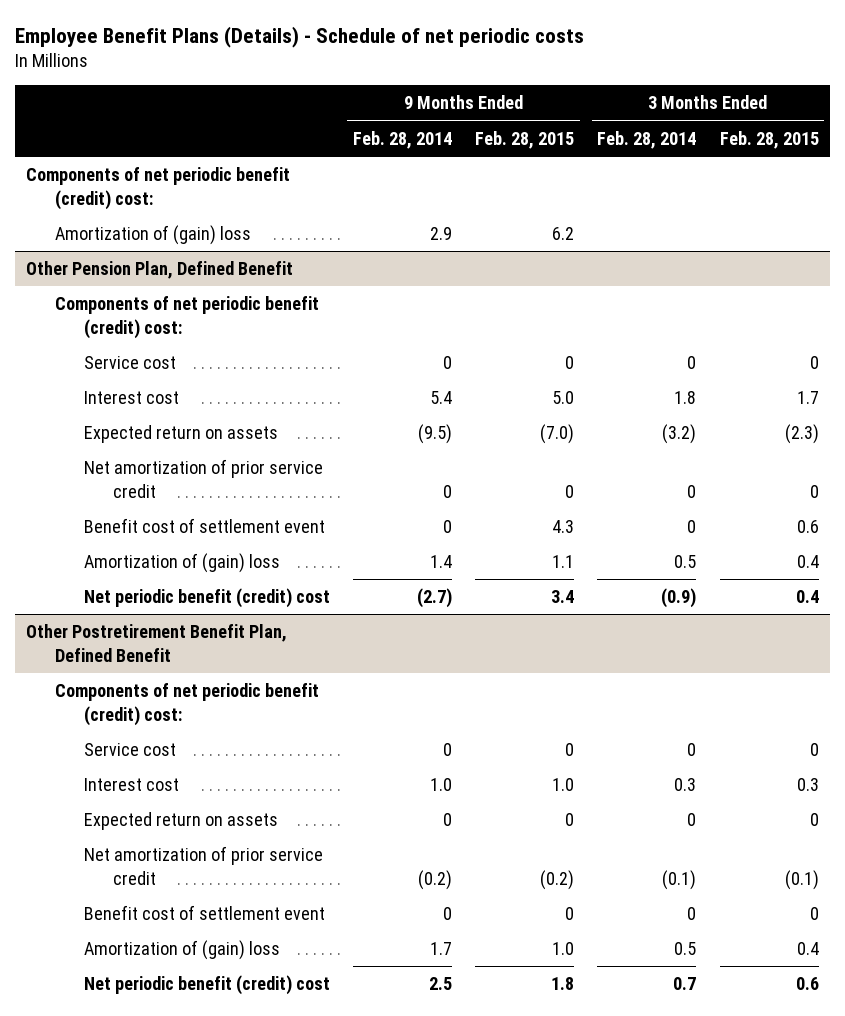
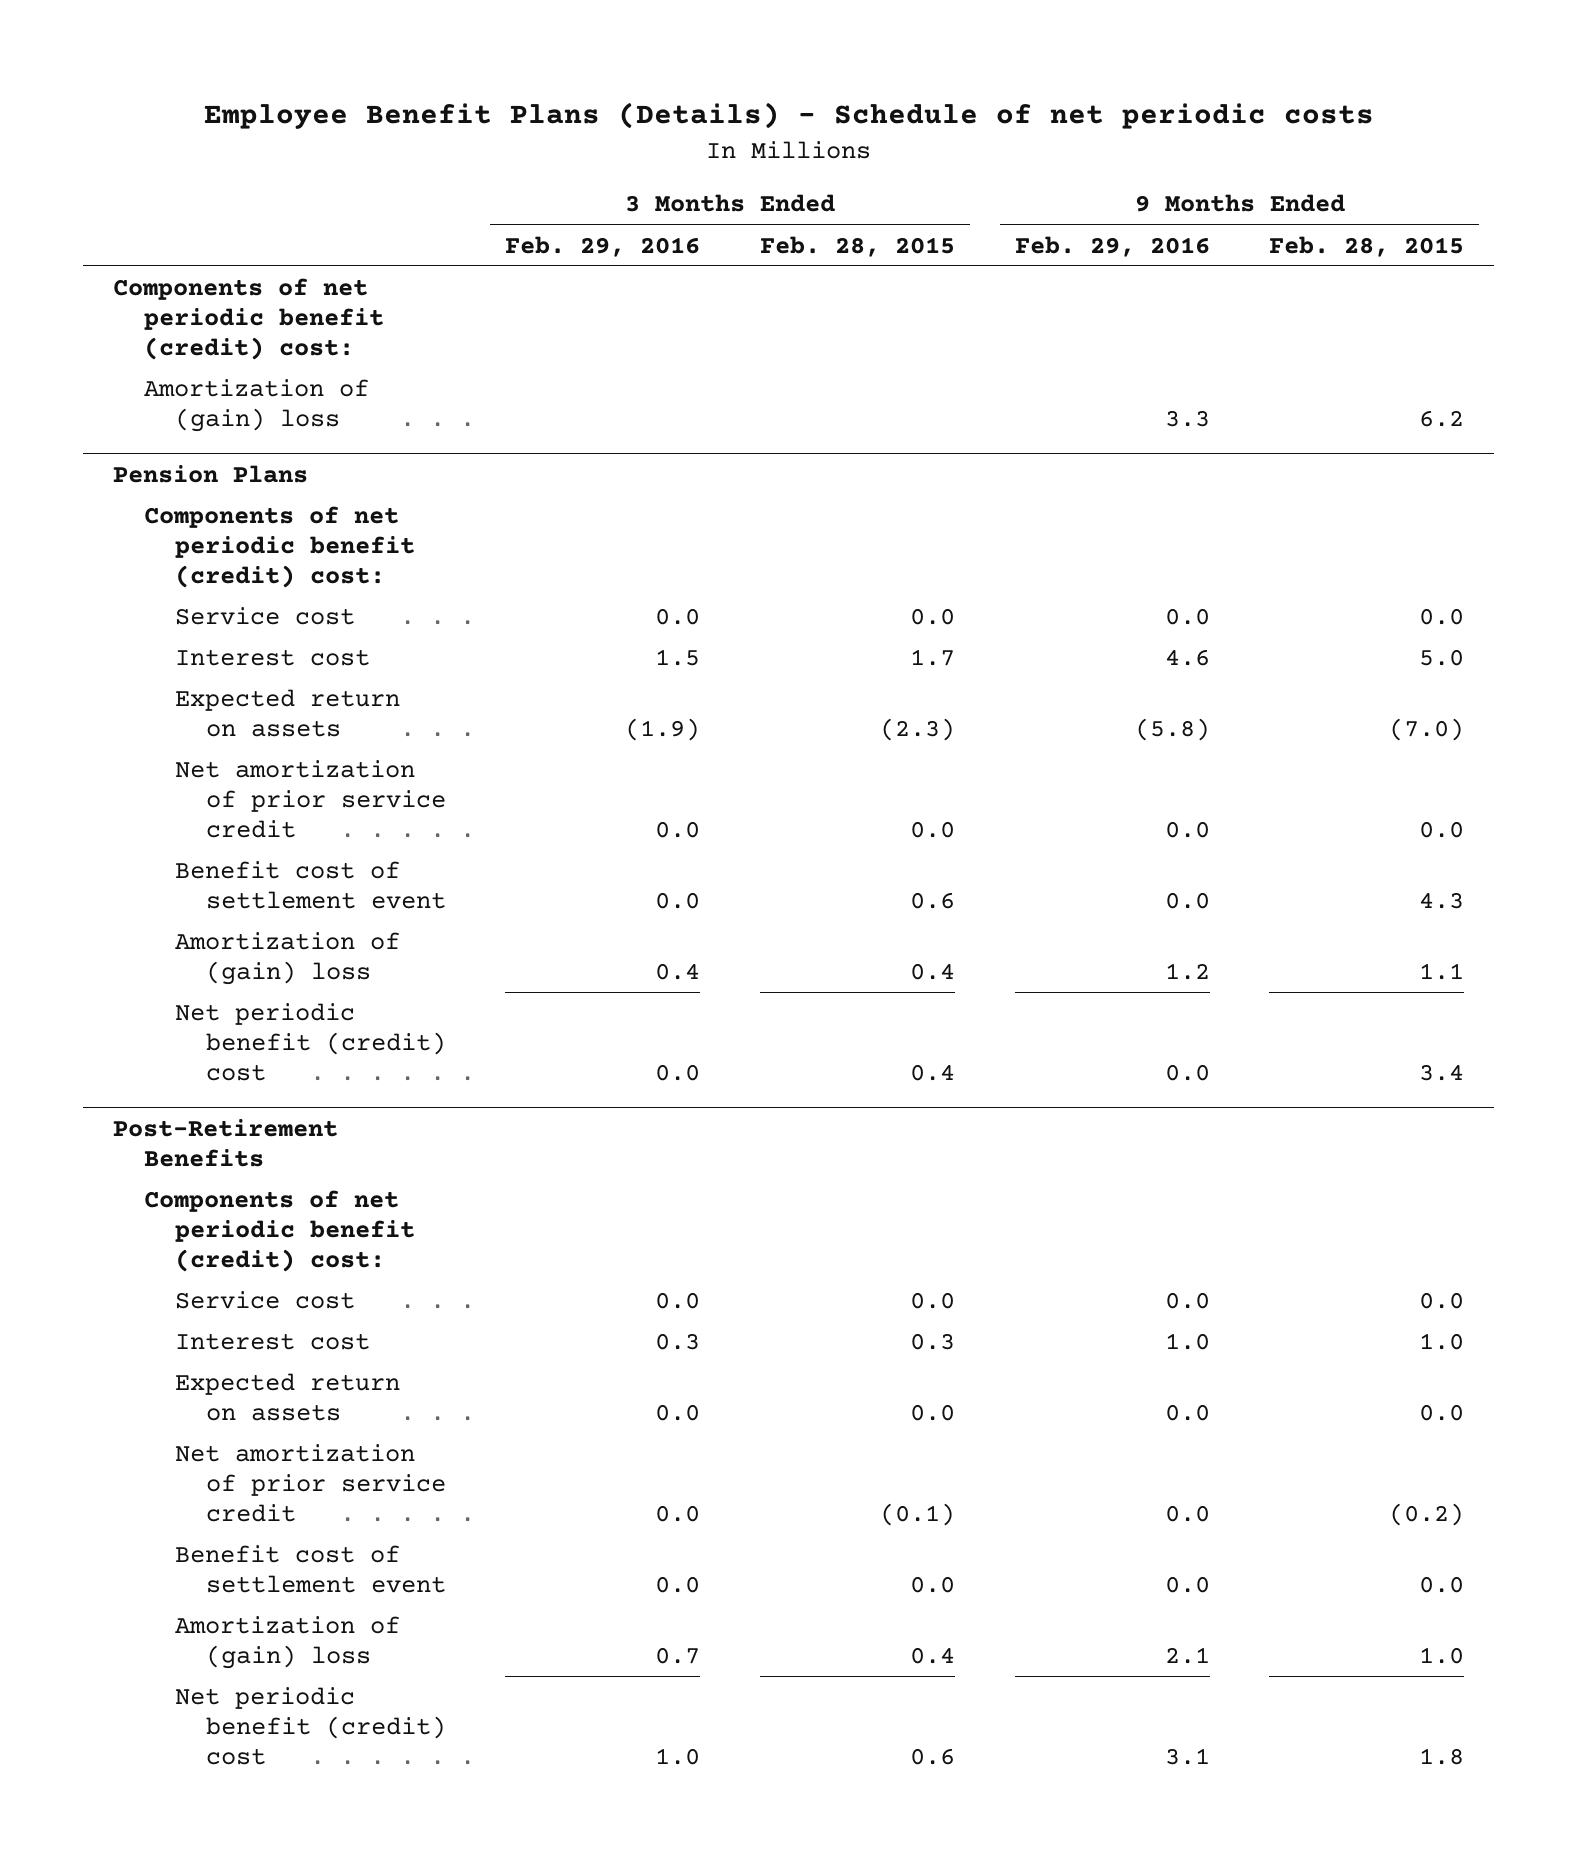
[352,130,452,149] Feb. 28, 2014 -> none
[597,130,697,149] Feb. 28, 2014 -> none
none -> [505,235,701,257] Feb. 29, 2016
none -> [1014,235,1210,257] Feb. 29, 2016
[26,261,294,280] Other Pension Plan, Defined Benefit -> [113,465,309,484] Pension Plans
[565,356,575,370] 0 -> [1419,608,1465,626] 0.0
[809,356,819,370] 0 -> [910,608,956,626] 0.0
[565,484,575,498] 0 -> [1419,820,1465,838] 0.0
[809,484,819,498] 0 -> [910,820,956,838] 0.0
[26,624,288,662] Other Postretirement Benefit Plan, Defined Benefit -> [113,1119,339,1167] Post-Retirement Benefits
[565,743,575,757] 0 -> [1419,1292,1465,1310] 0.0
[809,743,819,757] 0 -> [910,1292,956,1310] 0.0
[565,813,575,827] 0 -> [1419,1403,1465,1421] 0.0
[809,813,819,827] 0 -> [910,1403,956,1421] 0.0
[565,907,575,921] 0 -> [1419,1575,1465,1593] 0.0
[809,907,819,921] 0 -> [910,1575,956,1593] 0.0

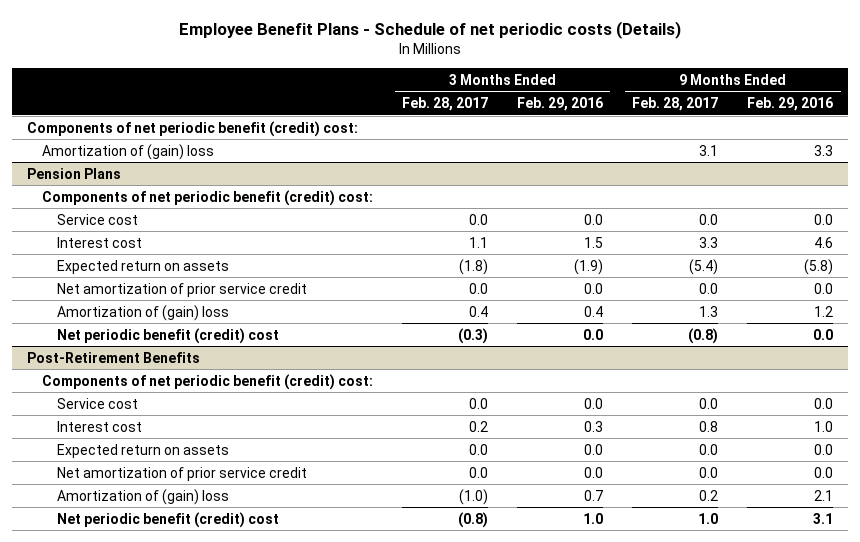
[203,102,1374,130] Employee Benefit Plans (Details) - Schedule of net periodic costs -> [179,20,682,39] Employee Benefit Plans - Schedule of net periodic costs (Details)
[760,235,956,257] Feb. 28, 2015 -> none
[1269,235,1465,257] Feb. 28, 2015 -> none
none -> [401,97,488,112] Feb. 28, 2017
none -> [632,97,719,112] Feb. 28, 2017
[174,861,446,909] Benefit cost of settlement event -> none
[174,1545,446,1593] Benefit cost of settlement event -> none

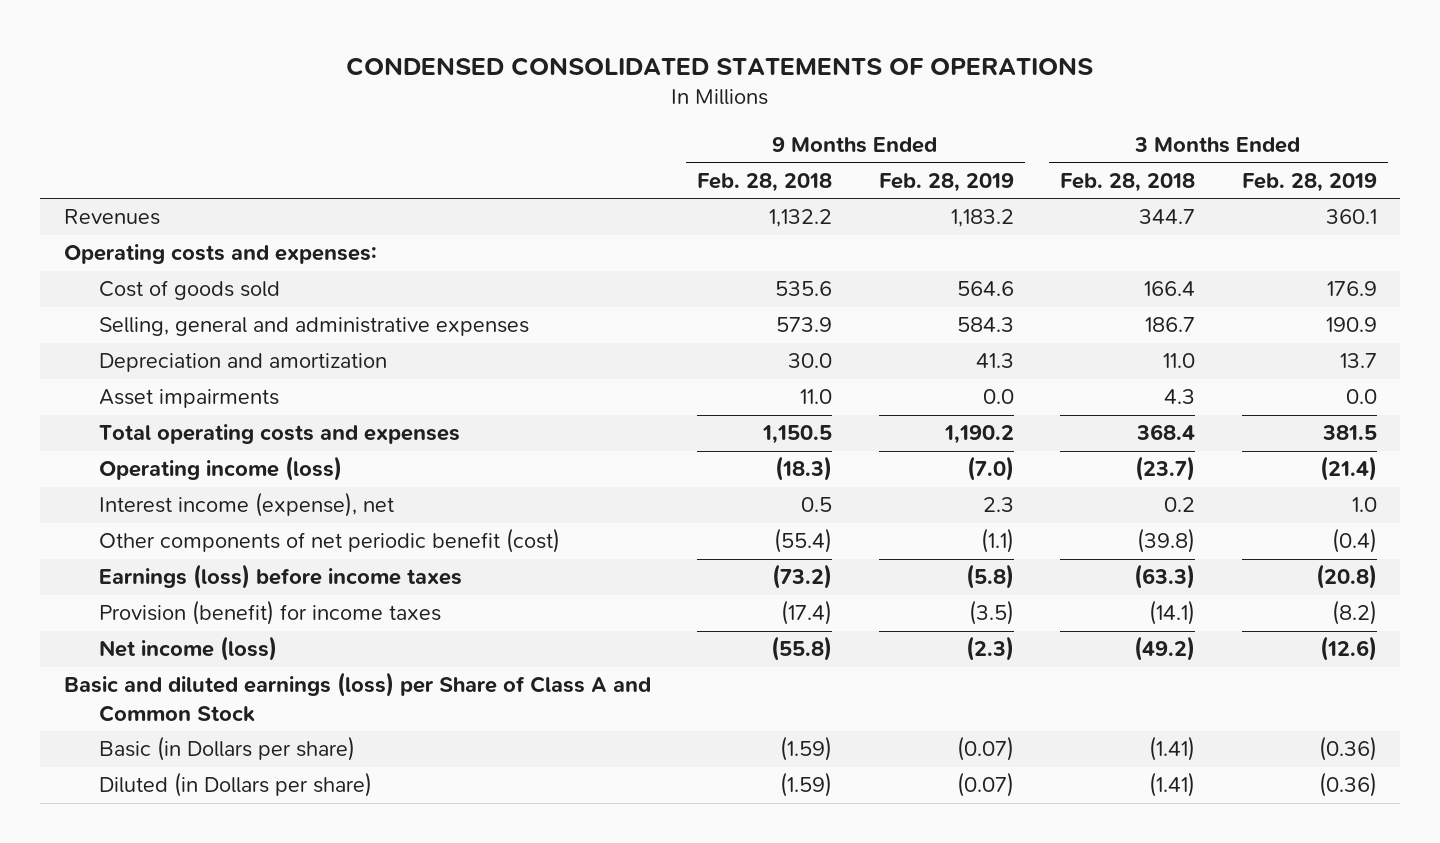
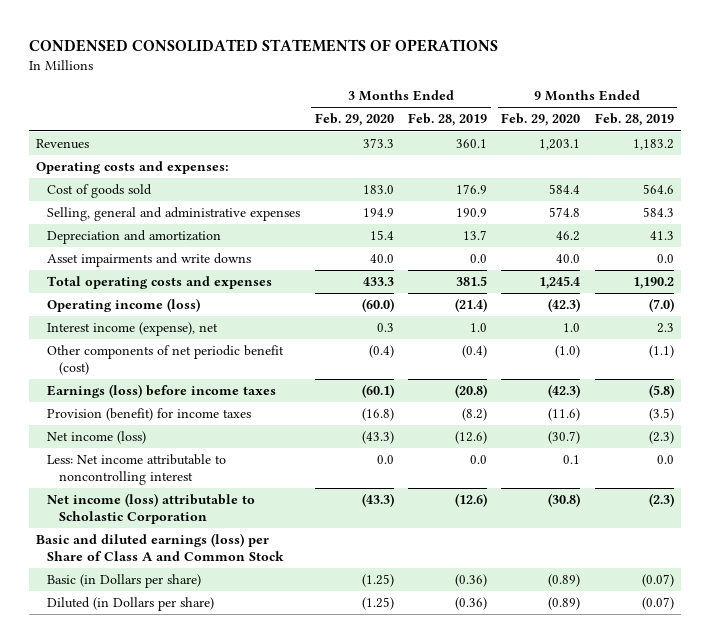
[697,172,833,192] Feb. 28, 2018 -> none
[1060,172,1196,192] Feb. 28, 2018 -> none
none -> [314,113,394,127] Feb. 29, 2020
none -> [501,113,581,127] Feb. 29, 2020
[98,389,279,409] Asset impairments -> [47,253,252,268] Asset impairments and write downs
none -> [47,454,227,486] Less: Net income attributable to noncontrolling interest
none -> [47,493,256,525] Net income (loss) attributable to Scholastic Corporation

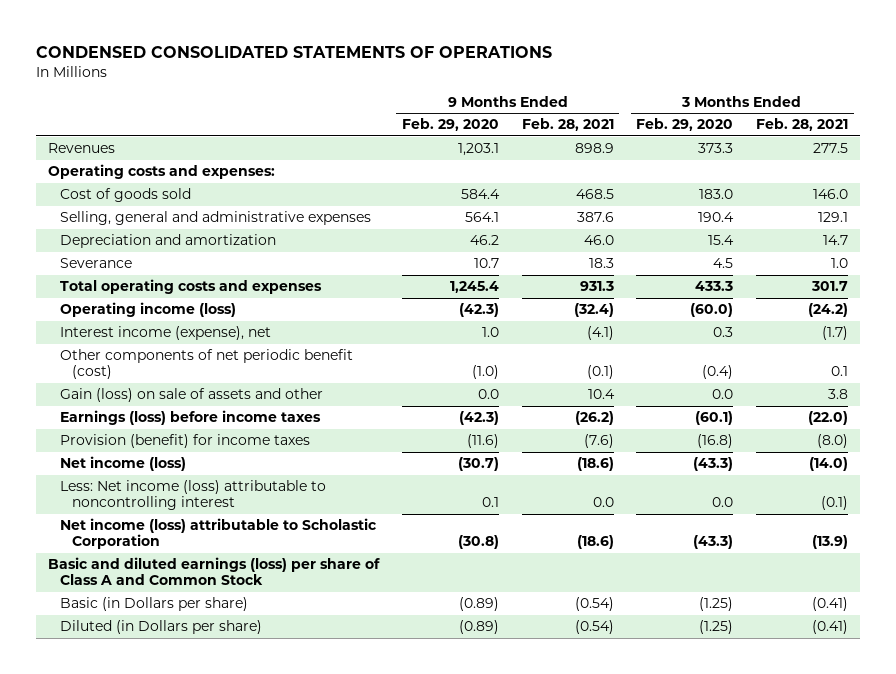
[408,113,488,127] Feb. 28, 2019 -> none
[594,113,674,127] Feb. 28, 2019 -> none
none -> [521,118,614,132] Feb. 28, 2021
none -> [756,118,849,132] Feb. 28, 2021
[362,208,394,218] 194.9 -> [698,212,735,223] 190.4
[549,207,581,218] 574.8 -> [464,212,499,223] 564.1
[47,253,252,268] Asset impairments and write downs -> none
none -> [60,258,133,269] Severance
none -> [60,388,324,403] Gain (loss) on sale of assets and other
[47,454,227,486] Less: Net income attributable to noncontrolling interest -> [60,480,327,511] Less: Net income (loss) attributable to noncontrolling interest
[36,533,285,562] Basic and diluted earnings (loss) per Share of Class A and Common Stock -> [47,557,380,586] Basic and diluted earnings (loss) per share of Class A and Common Stock

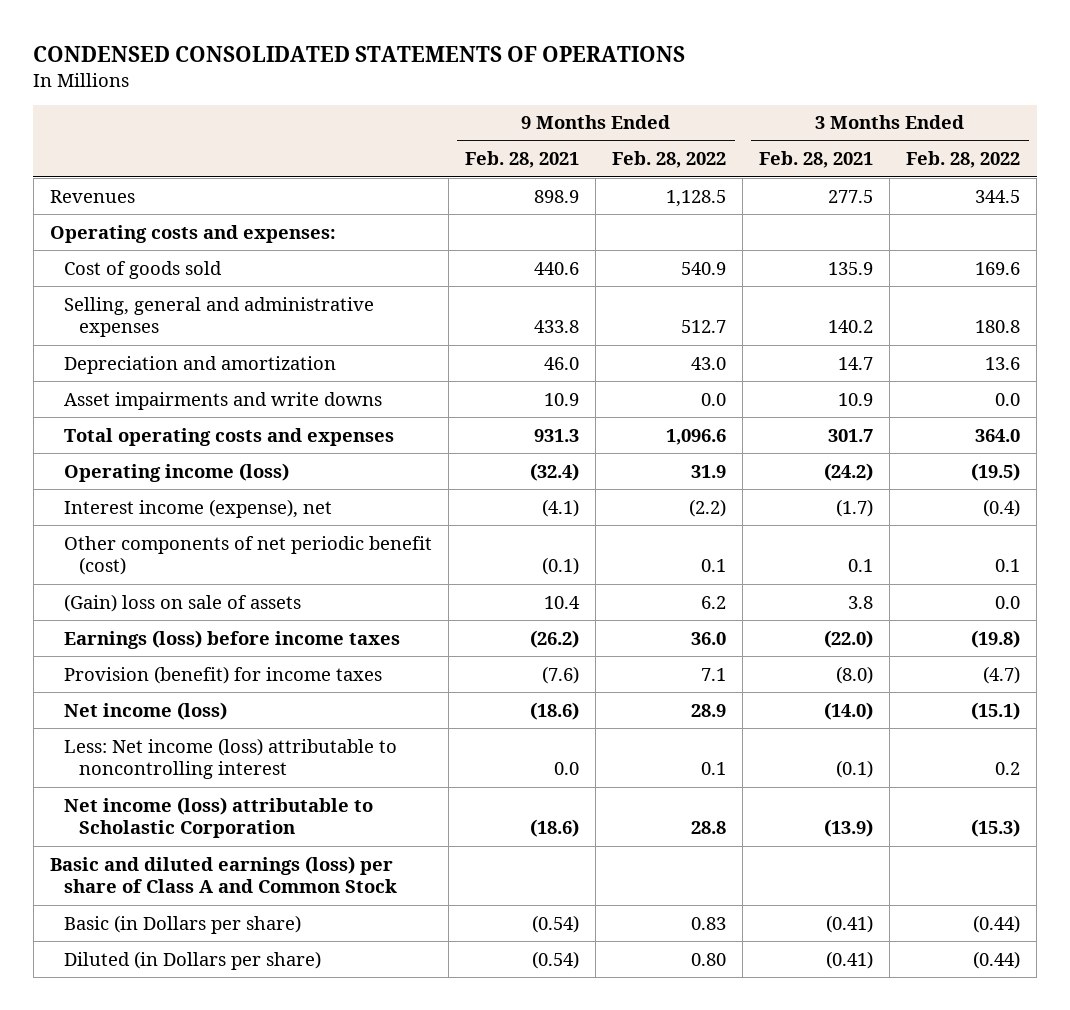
[401,118,499,132] Feb. 29, 2020 -> none
[636,118,734,132] Feb. 29, 2020 -> none
none -> [612,151,727,169] Feb. 28, 2022
none -> [906,151,1021,169] Feb. 28, 2022
[575,189,614,200] 468.5 -> [534,261,580,275] 440.6
[813,189,849,200] 146.0 -> [828,261,874,275] 135.9
[576,212,614,223] 387.6 -> [534,320,580,334] 433.8
[818,212,849,223] 129.1 -> [828,320,874,334] 140.2
[60,258,133,269] Severance -> none
none -> [64,391,383,410] Asset impairments and write downs
[60,388,324,403] Gain (loss) on sale of assets and other -> [64,593,302,612] (Gain) loss on sale of assets

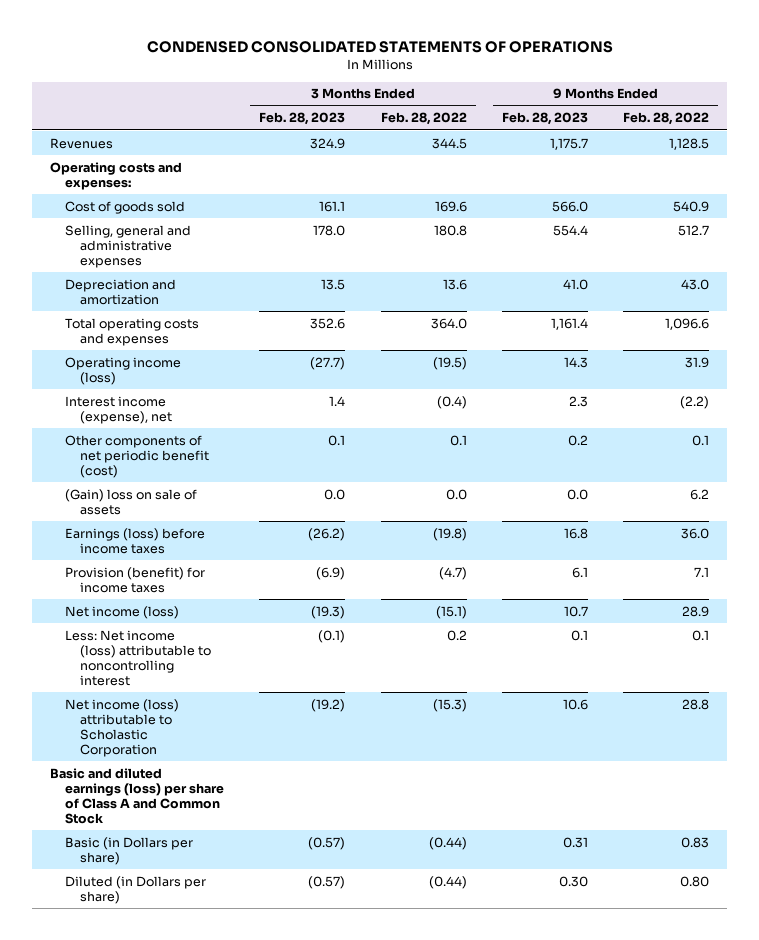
[465,151,580,169] Feb. 28, 2021 -> none
[759,151,874,169] Feb. 28, 2021 -> none
none -> [259,112,346,126] Feb. 28, 2023
none -> [502,112,589,126] Feb. 28, 2023
[64,391,383,410] Asset impairments and write downs -> none

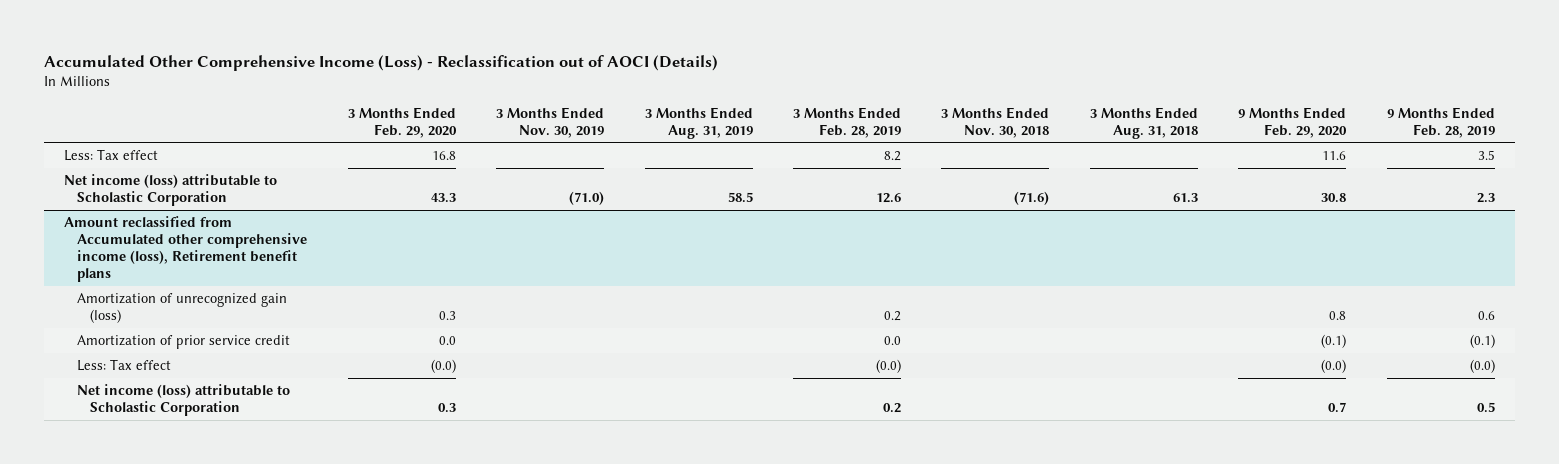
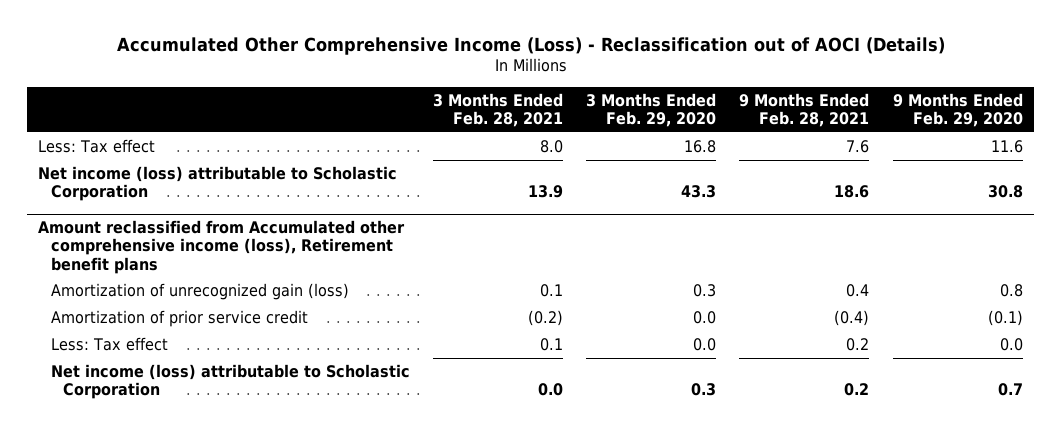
[496,106,605,138] 3 Months Ended Nov. 30, 2019 -> none
[644,106,753,139] 3 Months Ended Aug. 31, 2019 -> none
[793,106,902,138] 3 Months Ended Feb. 28, 2019 -> none
[941,106,1050,138] 3 Months Ended Nov. 30, 2018 -> none
[1089,106,1198,139] 3 Months Ended Aug. 31, 2018 -> none
[1386,106,1495,138] 9 Months Ended Feb. 28, 2019 -> none
none -> [433,92,564,127] 3 Months Ended Feb. 28, 2021
none -> [739,92,870,127] 9 Months Ended Feb. 28, 2021
[430,359,456,374] (0.0) -> [693,337,717,351] 0.0
[1321,359,1347,374] (0.0) -> [999,337,1023,351] 0.0

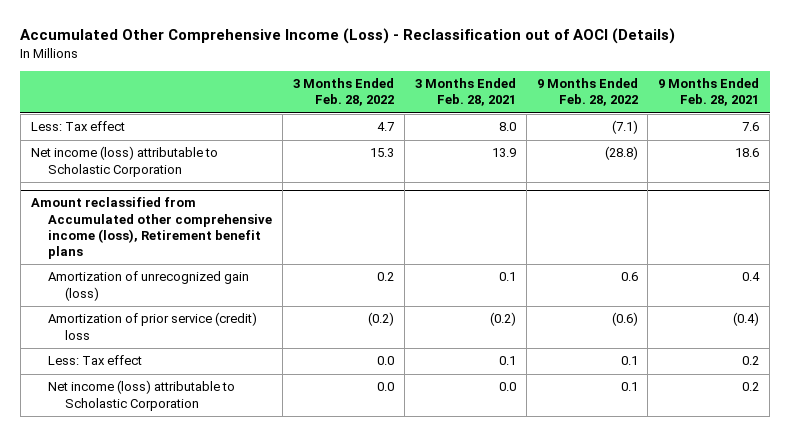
[586,92,717,127] 3 Months Ended Feb. 29, 2020 -> none
[892,92,1023,127] 9 Months Ended Feb. 29, 2020 -> none
none -> [292,78,394,107] 3 Months Ended Feb. 28, 2022
none -> [536,78,638,107] 9 Months Ended Feb. 28, 2022
[50,309,308,327] Amortization of prior service credit -> [47,312,257,340] Amortization of prior service (credit) loss

